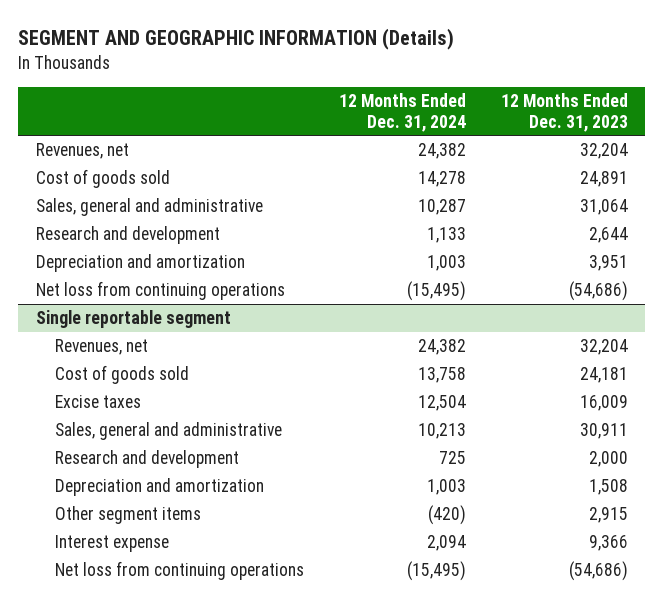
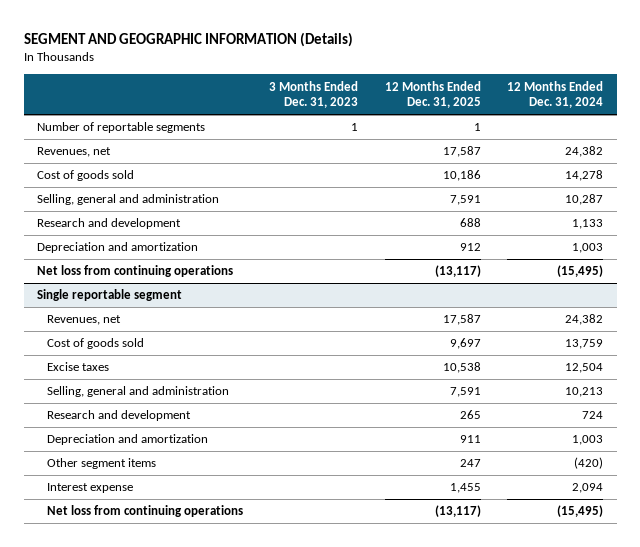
[500,92,628,132] 12 Months Ended Dec. 31, 2023 -> none
none -> [269,80,359,109] 3 Months Ended Dec. 31, 2023
none -> [384,80,481,109] 12 Months Ended Dec. 31, 2025
none -> [37,122,206,134] Number of reportable segments
[35,198,263,217] Sales, general and administrative -> [37,194,220,206] Selling, general and administration
[417,367,466,384] 13,758 -> [565,339,604,350] 13,759
[55,422,283,441] Sales, general and administrative -> [46,386,229,398] Selling, general and administration
[438,451,466,465] 725 -> [582,411,604,420] 724

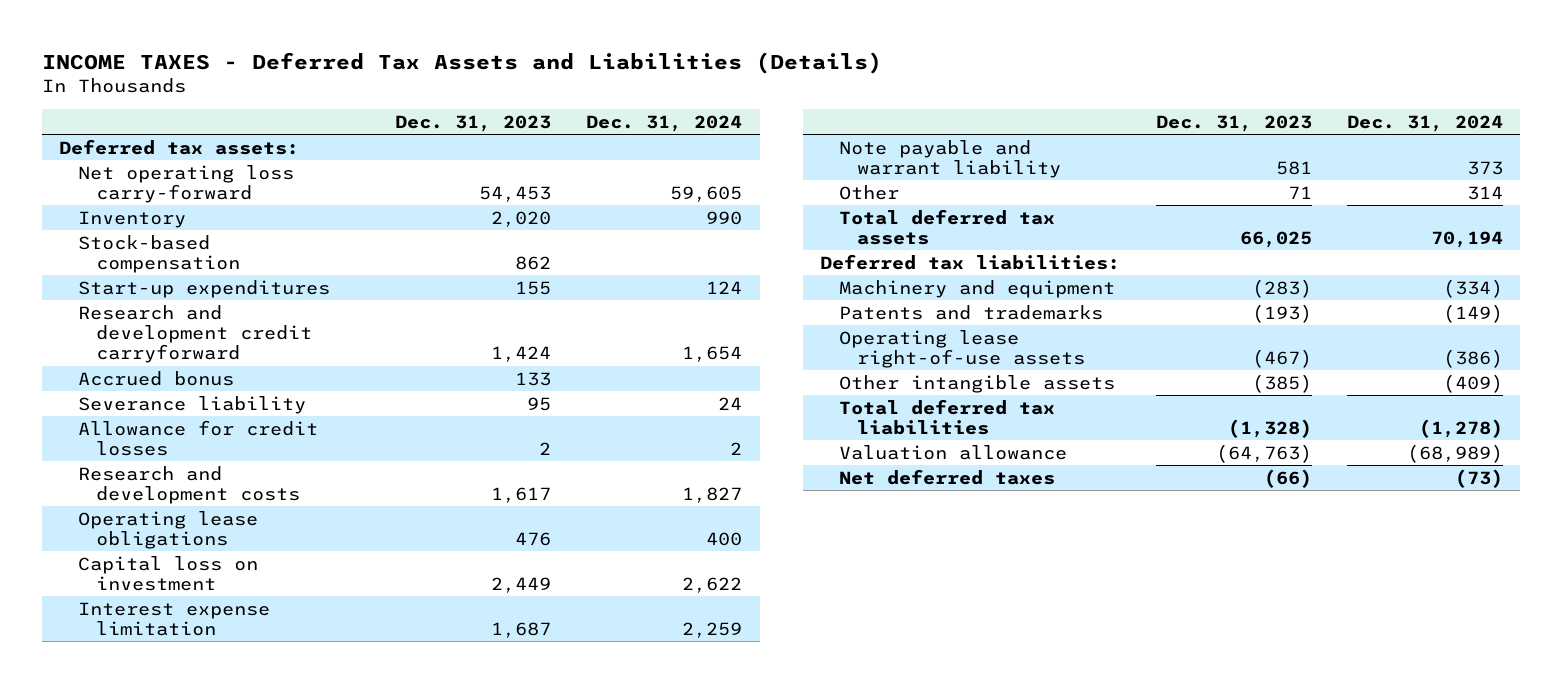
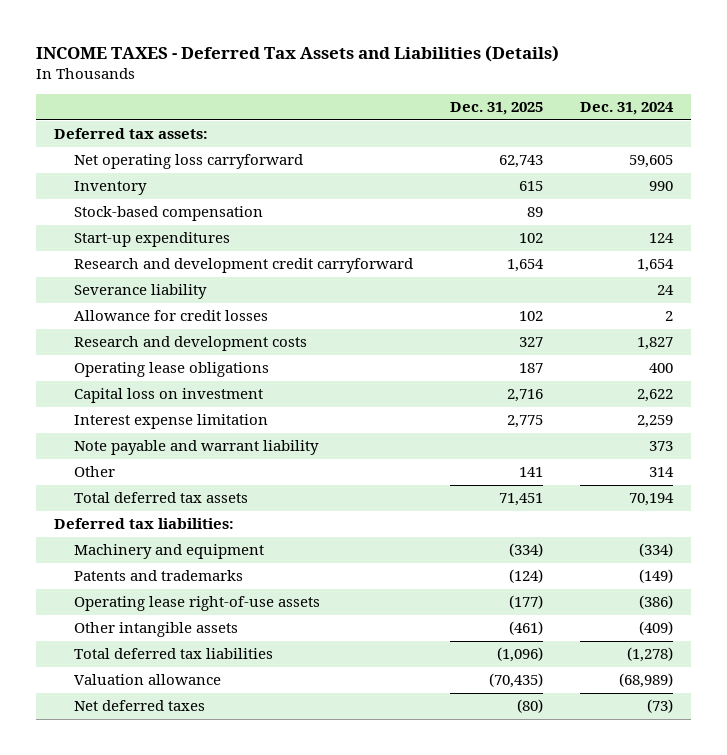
[394,114,551,132] Dec. 31, 2023 -> none
none -> [450,102,544,116] Dec. 31, 2025
[77,164,294,203] Net operating loss carry-forward -> [74,154,304,170] Net operating loss carryforward
[77,370,234,386] Accrued bonus -> none

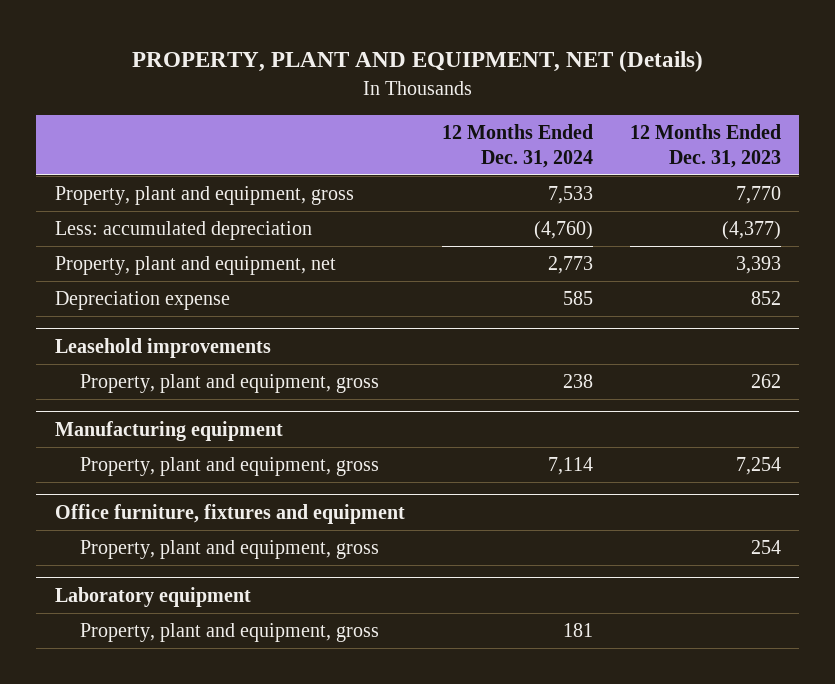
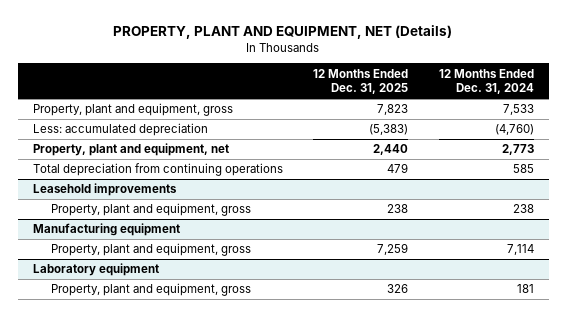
[629,123,781,169] 12 Months Ended Dec. 31, 2023 -> none
none -> [313,68,409,95] 12 Months Ended Dec. 31, 2025
[54,291,230,311] Depreciation expense -> [32,163,283,177] Total depreciation from continuing operations
[54,503,405,524] Office furniture, fixtures and equipment -> none
[79,540,379,560] Property, plant and equipment, gross -> none

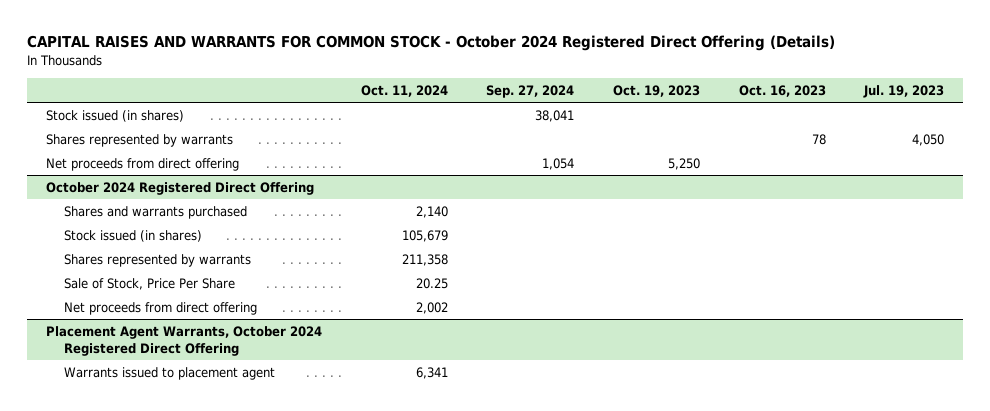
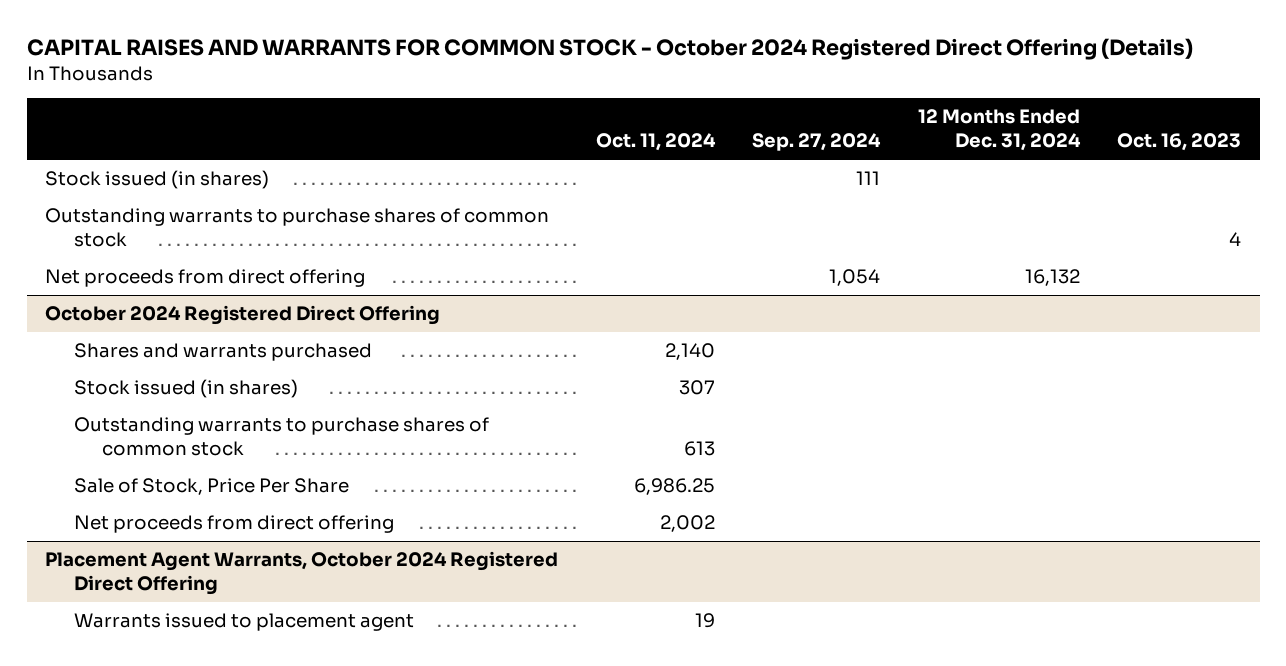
[613,85,701,98] Oct. 19, 2023 -> none
[863,85,945,99] Jul. 19, 2023 -> none
none -> [917,109,1081,152] 12 Months Ended Dec. 31, 2024
[535,109,575,122] 38,041 -> [856,171,881,186] 111
[46,133,234,147] Shares represented by warrants -> [45,208,550,248] Outstanding warrants to purchase shares of common stock
[811,133,826,145] 78 -> [1229,232,1242,247] 4
[401,229,448,242] 105,679 -> [678,380,715,396] 307
[63,253,251,267] Shares represented by warrants -> [73,417,489,457] Outstanding warrants to purchase shares of common stock
[401,253,448,266] 211,358 -> [683,441,715,457] 613
[415,277,448,289] 20.25 -> [633,478,715,496] 6,986.25
[415,366,448,379] 6,341 -> [694,613,715,629] 19

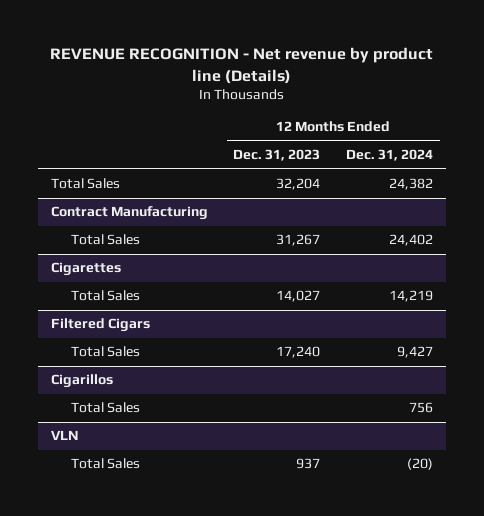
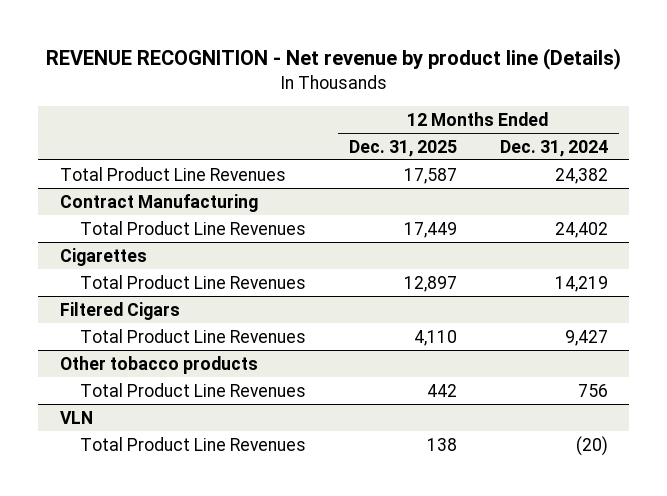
[233,149,321,162] Dec. 31, 2023 -> none
none -> [348,139,457,157] Dec. 31, 2025
[50,178,120,190] Total Sales -> [59,166,286,181] Total Product Line Revenues
[71,234,141,246] Total Sales -> [79,220,306,235] Total Product Line Revenues
[71,290,141,302] Total Sales -> [79,274,306,289] Total Product Line Revenues
[50,374,113,389] Cigarillos -> none
[71,346,141,358] Total Sales -> [79,328,306,343] Total Product Line Revenues
none -> [59,355,258,374] Other tobacco products
[71,402,141,414] Total Sales -> [79,382,306,397] Total Product Line Revenues
[71,458,141,470] Total Sales -> [79,436,306,451] Total Product Line Revenues

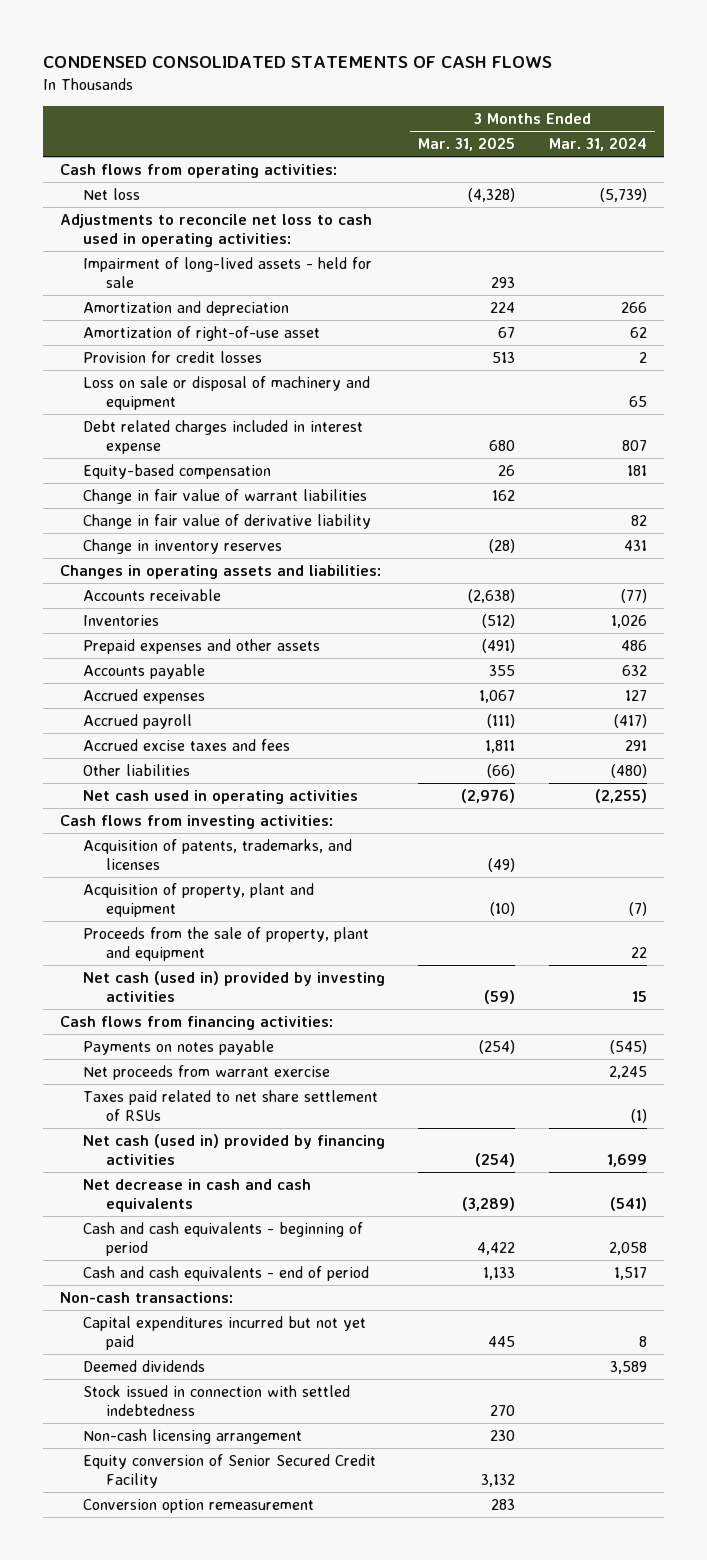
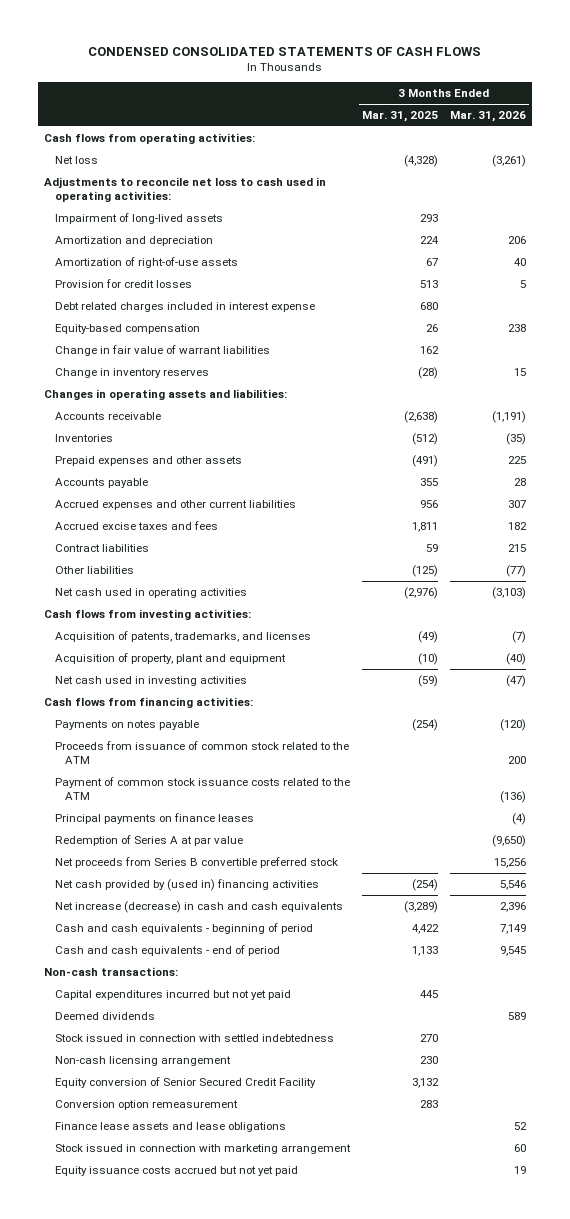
[549,137,648,152] Mar. 31, 2024 -> none
none -> [450,110,527,122] Mar. 31, 2026
[82,257,372,288] Impairment of long-lived assets - held for sale -> [54,212,223,224] Impairment of long-lived assets
[82,326,320,342] Amortization of right-of-use asset -> [54,256,238,268] Amortization of right-of-use assets
[82,376,370,410] Loss on sale or disposal of machinery and equipment -> none
[82,514,371,530] Change in fair value of derivative liability -> none
[82,689,205,705] Accrued expenses -> none
[82,714,192,730] Accrued payroll -> none
none -> [54,499,296,510] Accrued expenses and other current liabilities
none -> [54,543,149,552] Contract liabilities
[487,764,516,779] (66) -> [411,564,438,577] (125)
[82,927,369,961] Proceeds from the sale of property, plant and equipment -> none
[82,971,385,1002] Net cash (used in) provided by investing activities -> [54,675,247,686] Net cash used in investing activities
[82,1065,330,1081] Net proceeds from warrant exercise -> none
[82,1090,378,1121] Taxes paid related to net share settlement of RSUs -> none
none -> [54,740,349,764] Proceeds from issuance of common stock related to the ATM
none -> [54,776,350,800] Payment of common stock issuance costs related to the ATM
none -> [54,812,254,824] Principal payments on finance leases
none -> [54,834,243,846] Redemption of Series A at par value
none -> [54,856,338,868] Net proceeds from Series B convertible preferred stock
[82,1134,385,1165] Net cash (used in) provided by financing activities -> [54,878,319,891] Net cash provided by (used in) financing activities
[82,1179,311,1212] Net decrease in cash and cash equivalents -> [54,900,343,913] Net increase (decrease) in cash and cash equivalents
none -> [54,1121,286,1132] Finance lease assets and lease obligations
none -> [54,1143,351,1154] Stock issued in connection with marketing arrangement
none -> [54,1165,298,1176] Equity issuance costs accrued but not yet paid

